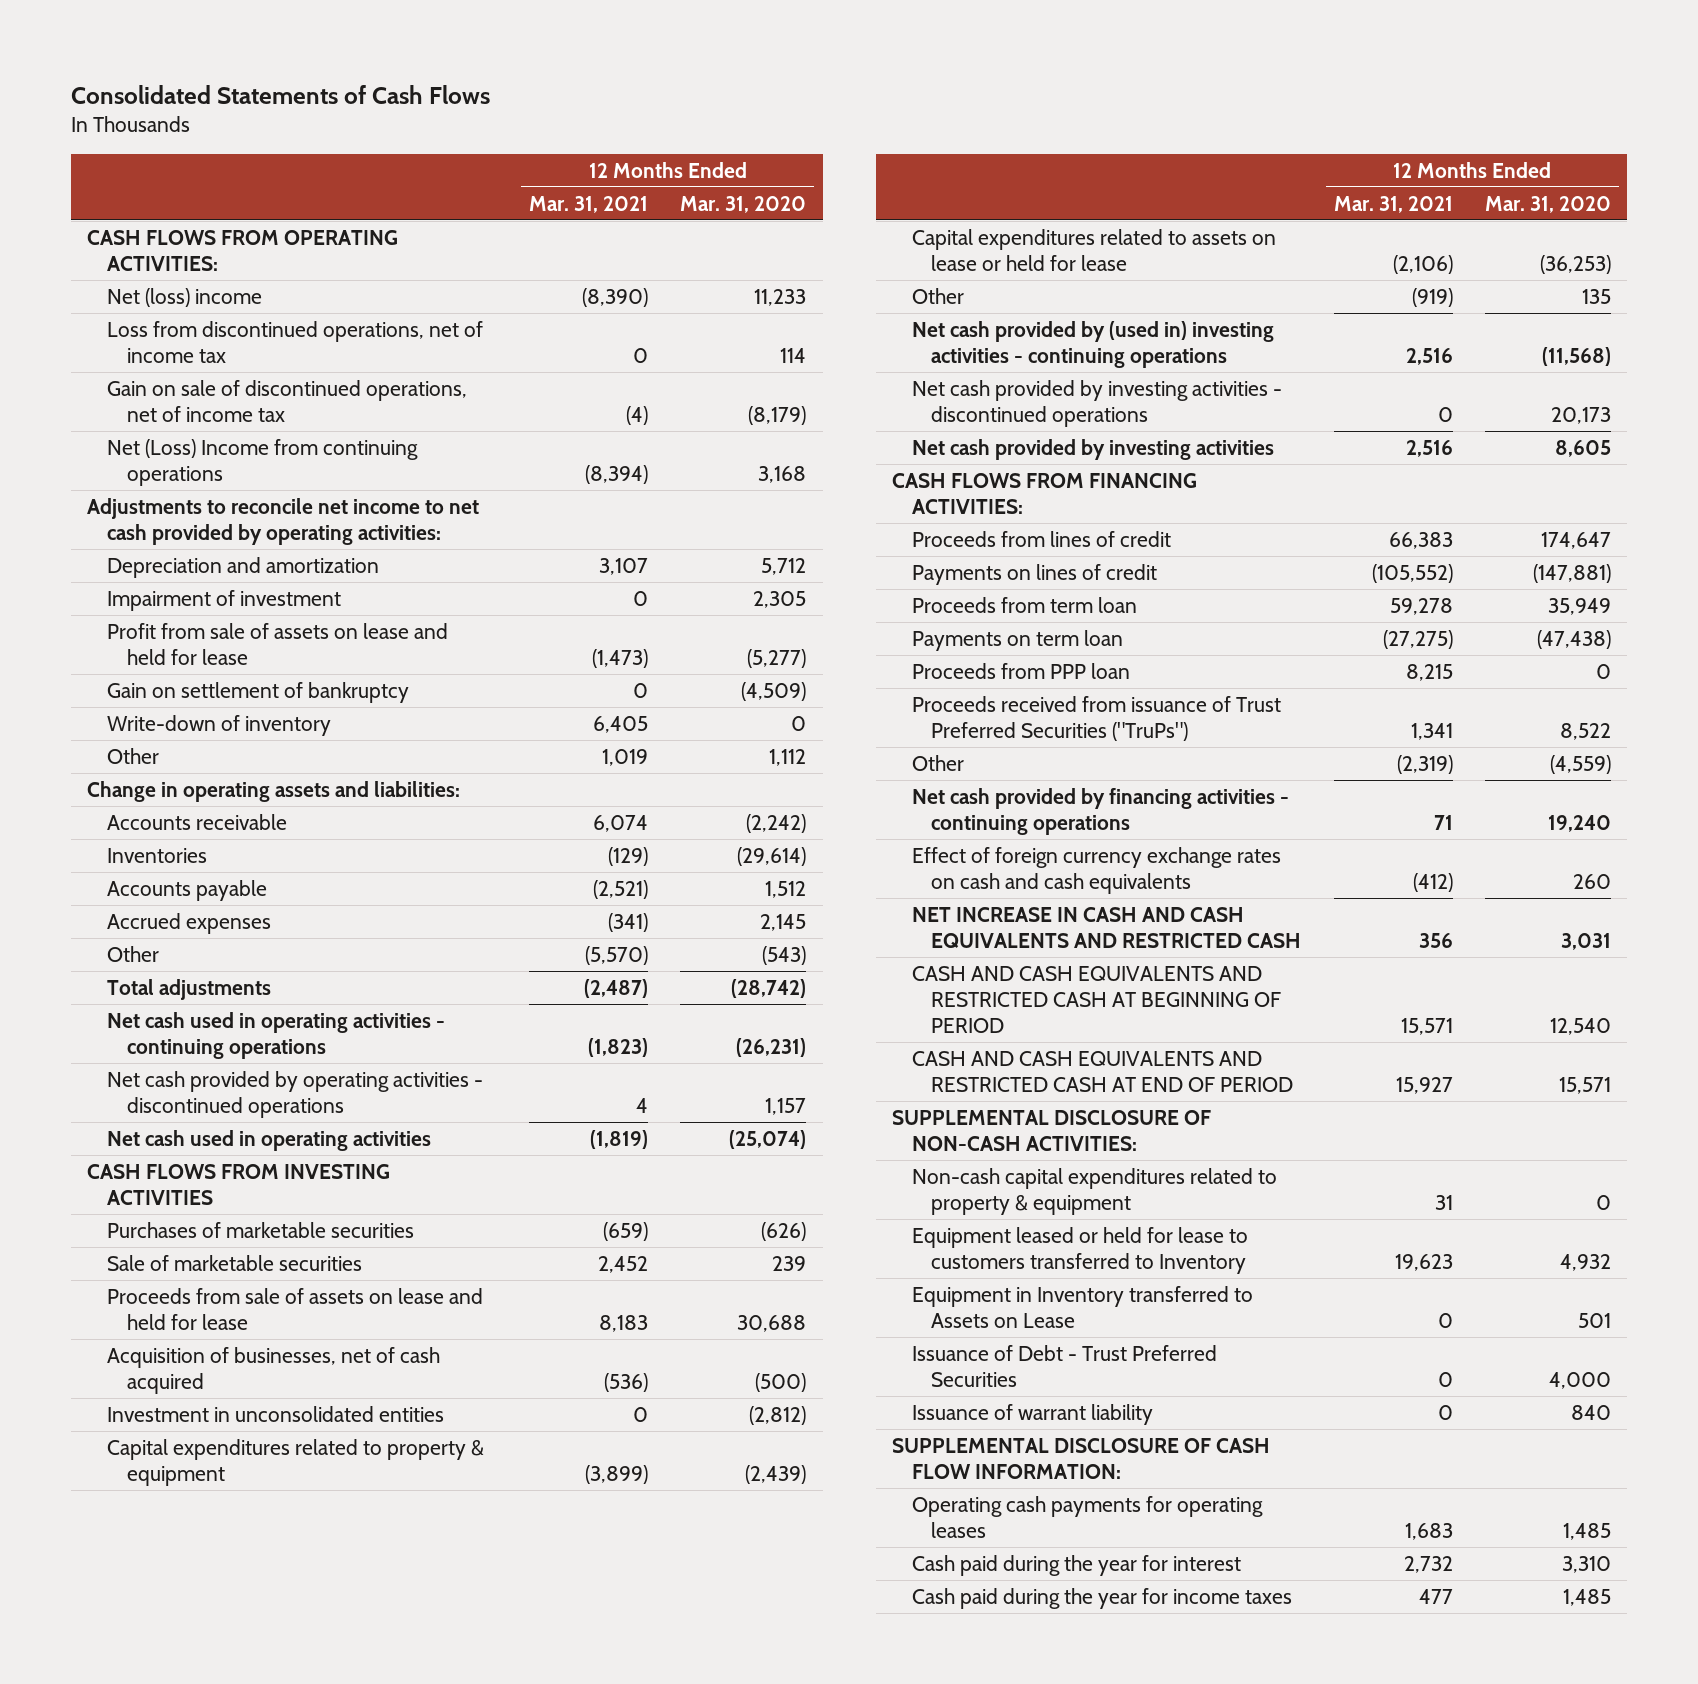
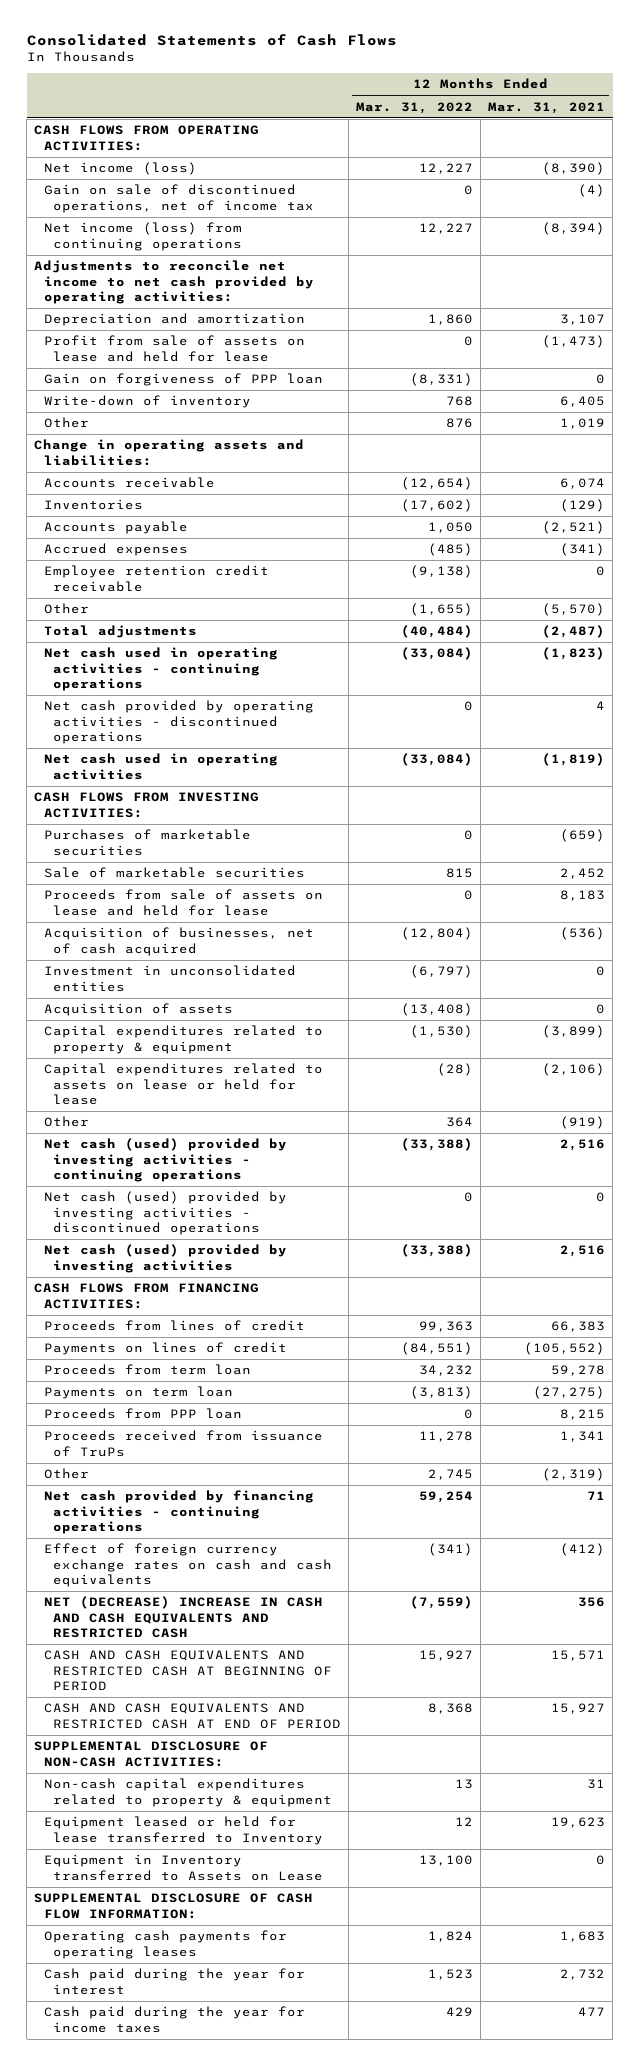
[680,195,807,213] Mar. 31, 2020 -> none
none -> [356,101,474,114] Mar. 31, 2022
[106,320,483,364] Loss from discontinued operations, net of income tax -> none
[106,287,262,307] Net (loss) income -> [43,162,197,176] Net income (loss)
[106,438,418,487] Net (Loss) Income from continuing operations -> [43,222,242,251] Net income (loss) from continuing operations
[106,589,341,611] Impairment of investment -> none
[106,681,409,703] Gain on settlement of bankruptcy -> none
none -> [43,373,323,387] Gain on forgiveness of PPP loan
none -> [43,565,269,592] Employee retention credit receivable
[87,1163,391,1206] CASH FLOWS FROM INVESTING ACTIVITIES -> [34,792,260,818] CASH FLOWS FROM INVESTING ACTIVITIES:
none -> [43,1003,233,1017] Acquisition of assets
[911,320,1274,369] Net cash provided by (used in) investing activities - continuing operations -> [43,1138,287,1182] Net cash (used) provided by investing activities - continuing operations
[911,379,1282,428] Net cash provided by investing activities - discontinued operations -> [43,1191,287,1235] Net cash (used) provided by investing activities - discontinued operations
[911,438,1274,460] Net cash provided by investing activities -> [43,1244,287,1273] Net cash (used) provided by investing activities
[911,695,1281,742] Proceeds received from issuance of Trust Preferred Securities ("TruPs") -> [43,1430,323,1457] Proceeds received from issuance of TruPs
[911,906,1302,949] NET INCREASE IN CASH AND CASH EQUIVALENTS AND RESTRICTED CASH -> [43,1596,323,1638] NET (DECREASE) INCREASE IN CASH AND CASH EQUIVALENTS AND RESTRICTED CASH
[911,1226,1248,1275] Equipment leased or held for lease to customers transferred to Inventory -> [43,1816,323,1845] Equipment leased or held for lease transferred to Inventory
[911,1344,1217,1388] Issuance of Debt - Trust Preferred Securities -> none
[911,1403,1153,1425] Issuance of warrant liability -> none

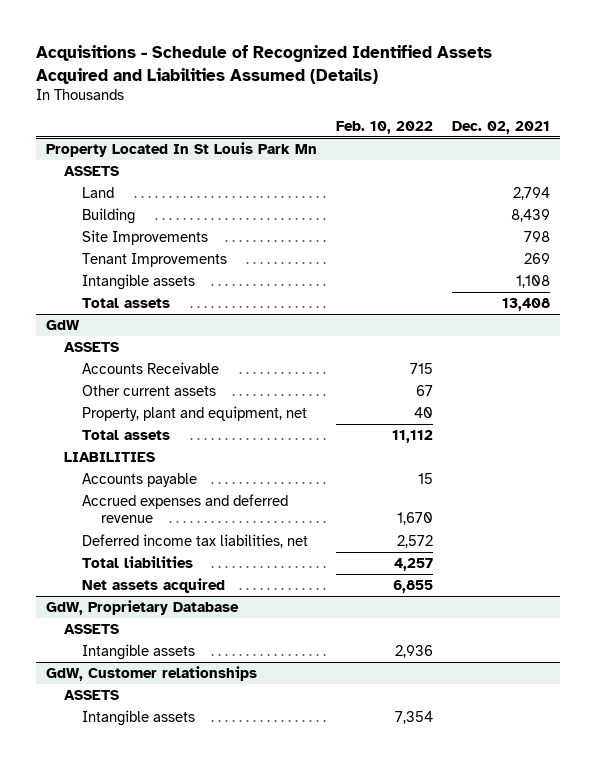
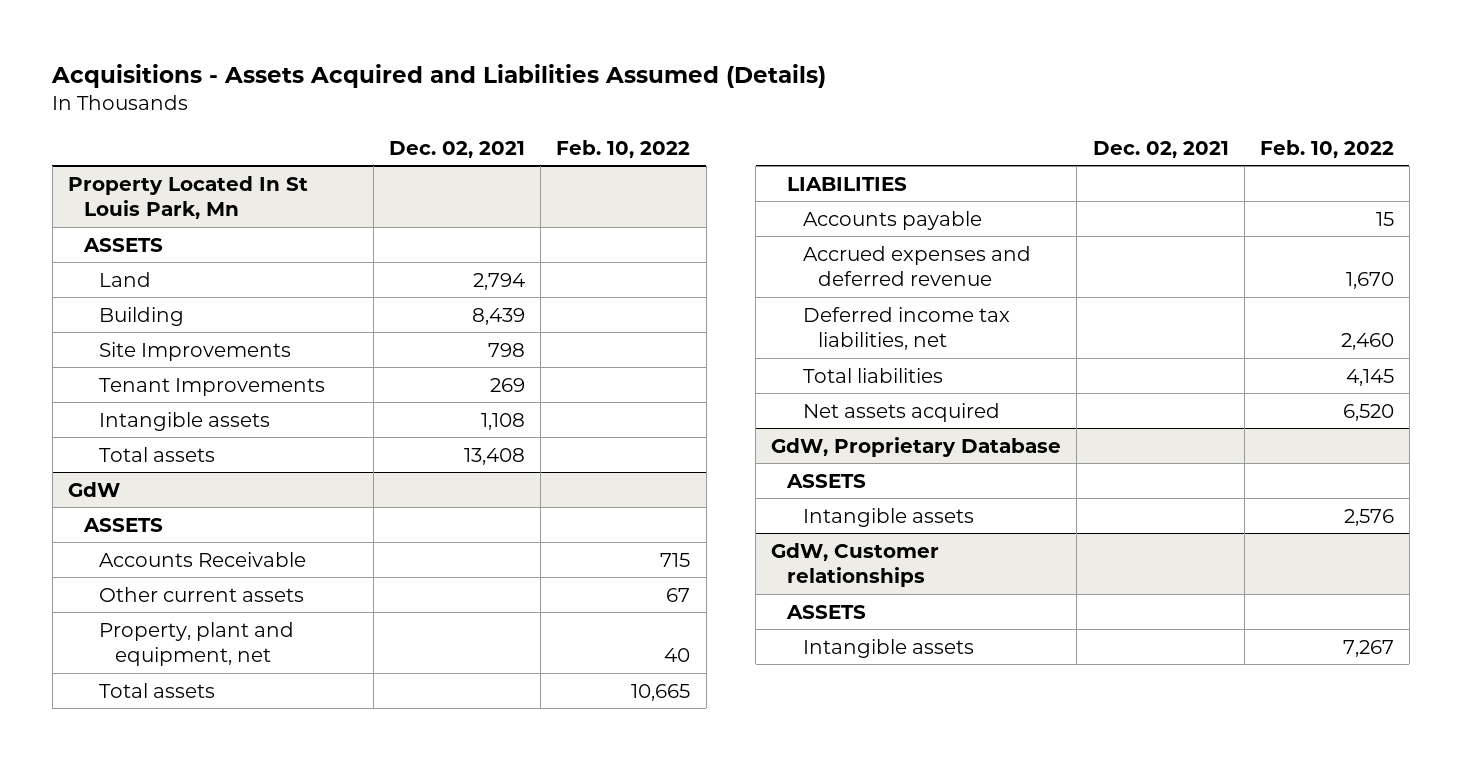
[35,45,492,84] Acquisitions - Schedule of Recognized Identified Assets Acquired and Liabilities Assumed (Details) -> [51,64,827,89] Acquisitions - Assets Acquired and Liabilities Assumed (Details)
[45,142,317,158] Property Located In St Louis Park Mn -> [67,175,308,220] Property Located In St Louis Park, Mn
[391,430,433,444] 11,112 -> [631,683,691,701] 10,665
[396,535,433,549] 2,572 -> [1340,333,1394,351] 2,460
[393,558,433,572] 4,257 -> [1345,368,1394,386] 4,145
[392,580,433,594] 6,855 -> [1342,403,1394,421] 6,520
[394,645,433,659] 2,936 -> [1343,508,1394,526] 2,576
[394,711,433,725] 7,354 -> [1342,639,1394,657] 7,267

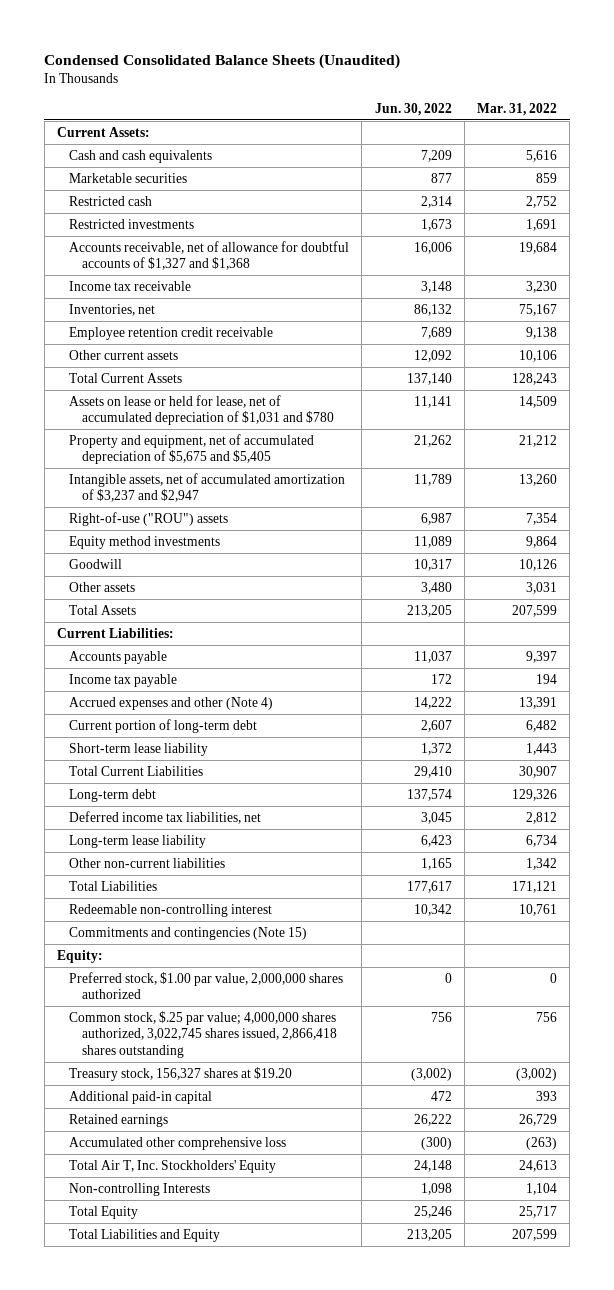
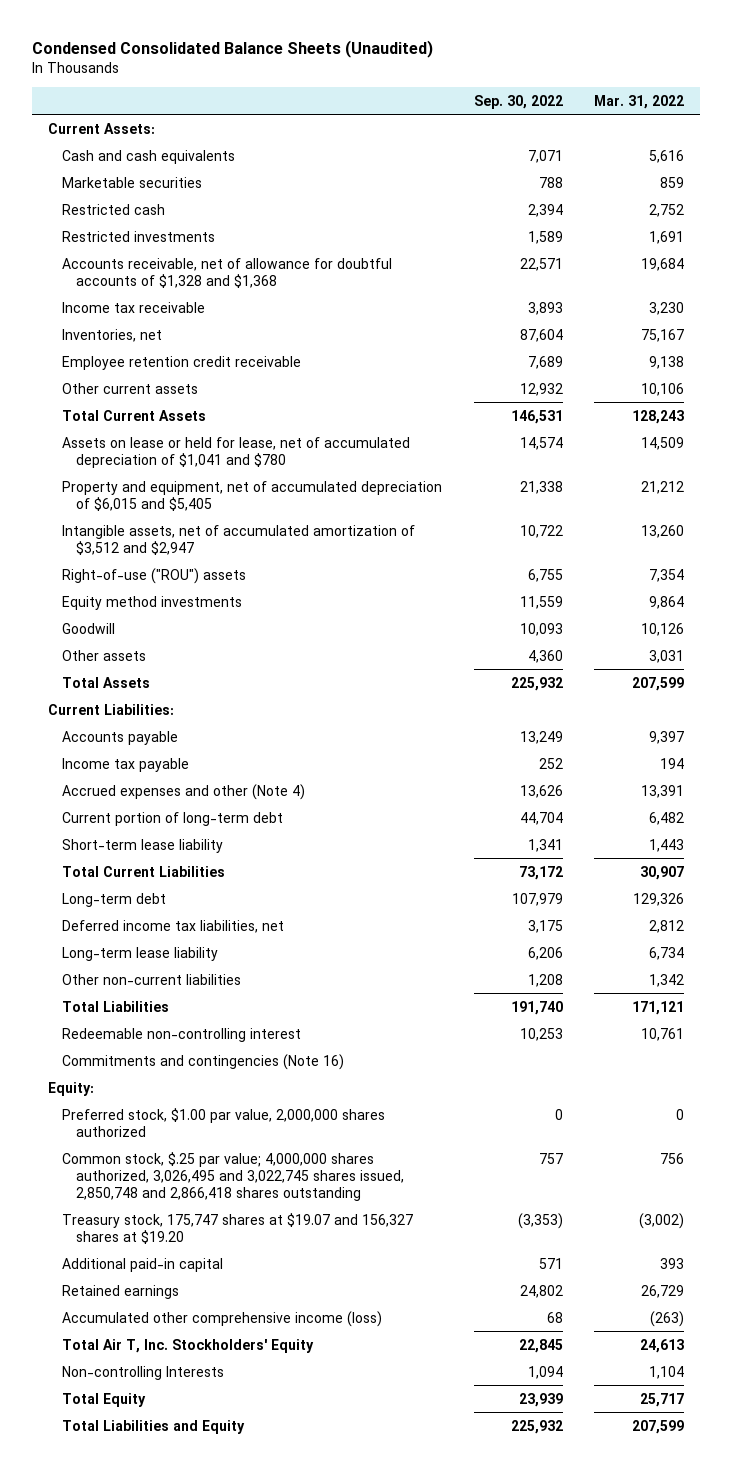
[374,102,452,116] Jun. 30, 2022 -> none
none -> [473,94,563,109] Sep. 30, 2022
[69,240,350,271] Accounts receivable, net of allowance for doubtful accounts of $1,327 and $1,368 -> [62,257,393,288] Accounts receivable, net of allowance for doubtful accounts of $1,328 and $1,368
[69,394,334,426] Assets on lease or held for lease, net of accumulated depreciation of $1,031 and $780 -> [62,436,411,468] Assets on lease or held for lease, net of accumulated depreciation of $1,041 and $780
[69,433,315,465] Property and equipment, net of accumulated depreciation of $5,675 and $5,405 -> [62,480,443,511] Property and equipment, net of accumulated depreciation of $6,015 and $5,405
[69,472,346,503] Intangible assets, net of accumulated amortization of $3,237 and $2,947 -> [62,524,416,555] Intangible assets, net of accumulated amortization of $3,512 and $2,947
[69,926,308,940] Commitments and contingencies (Note 15) -> [62,1053,345,1070] Commitments and contingencies (Note 16)
[69,1010,337,1058] Common stock, $.25 par value; 4,000,000 shares authorized, 3,022,745 shares issued, 2,866,418 shares outstanding -> [62,1151,405,1201] Common stock, $.25 par value; 4,000,000 shares authorized, 3,026,495 and 3,022,745 shares issued, 2,850,748 and 2,866,418 shares outstanding
[69,1066,293,1081] Treasury stock, 156,327 shares at $19.20 -> [62,1212,414,1244] Treasury stock, 175,747 shares at $19.07 and 156,327 shares at $19.20
[69,1136,287,1150] Accumulated other comprehensive loss -> [62,1310,383,1327] Accumulated other comprehensive income (loss)

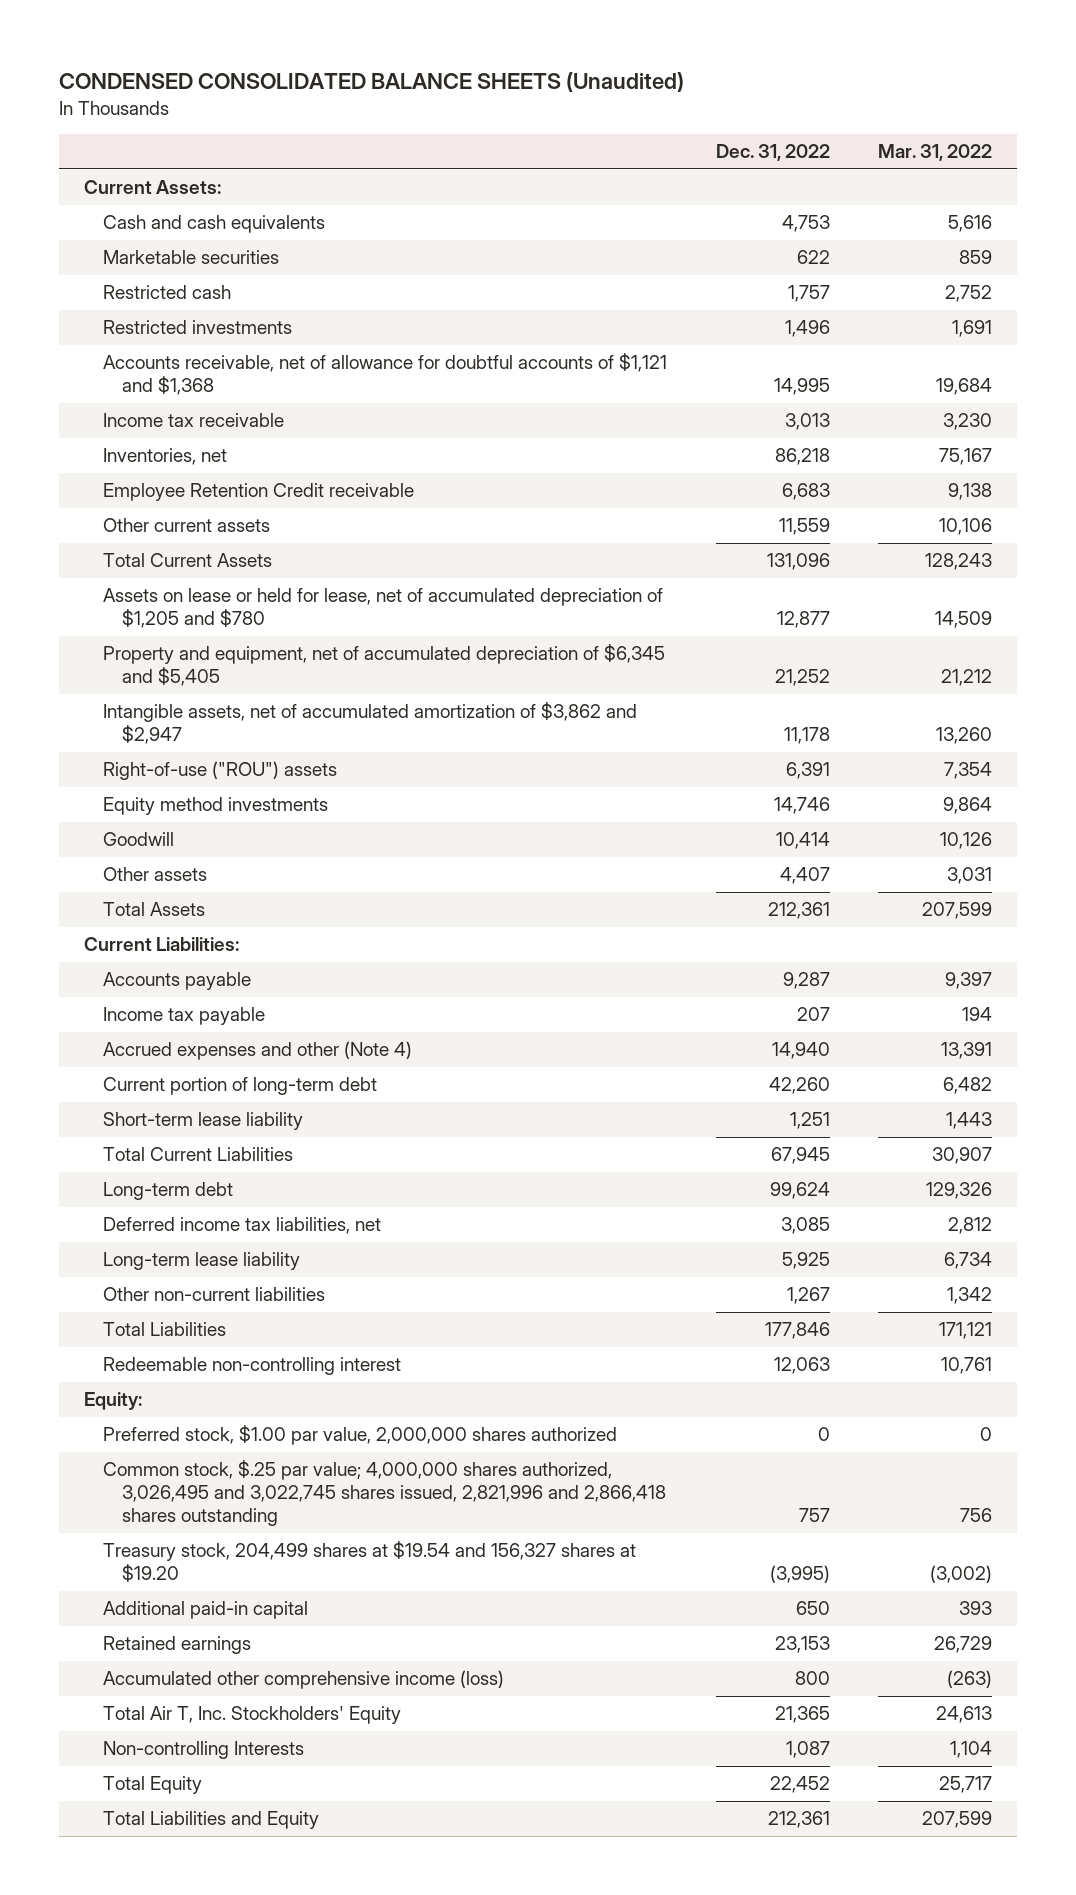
[32,39,434,58] Condensed Consolidated Balance Sheets (Unaudited) -> [59,72,685,93] CONDENSED CONSOLIDATED BALANCE SHEETS (Unaudited)
[473,94,563,109] Sep. 30, 2022 -> none
none -> [715,144,830,162] Dec. 31, 2022
[62,257,393,288] Accounts receivable, net of allowance for doubtful accounts of $1,328 and $1,368 -> [102,353,667,396] Accounts receivable, net of allowance for doubtful accounts of $1,121 and $1,368
[62,355,302,370] Employee retention credit receivable -> [102,483,414,502] Employee Retention Credit receivable
[62,436,411,468] Assets on lease or held for lease, net of accumulated depreciation of $1,041 and $780 -> [102,588,663,629] Assets on lease or held for lease, net of accumulated depreciation of $1,205 and $780
[62,480,443,511] Property and equipment, net of accumulated depreciation of $6,015 and $5,405 -> [102,644,665,687] Property and equipment, net of accumulated depreciation of $6,345 and $5,405
[62,524,416,555] Intangible assets, net of accumulated amortization of $3,512 and $2,947 -> [102,702,637,745] Intangible assets, net of accumulated amortization of $3,862 and $2,947
[62,1053,345,1070] Commitments and contingencies (Note 16) -> none
[62,1151,405,1201] Common stock, $.25 par value; 4,000,000 shares authorized, 3,026,495 and 3,022,745 shares issued, 2,850,748 and 2,866,418 shares outstanding -> [102,1460,666,1527] Common stock, $.25 par value; 4,000,000 shares authorized, 3,026,495 and 3,022,745 shares issued, 2,821,996 and 2,866,418 shares outstanding
[62,1212,414,1244] Treasury stock, 175,747 shares at $19.07 and 156,327 shares at $19.20 -> [102,1541,636,1583] Treasury stock, 204,499 shares at $19.54 and 156,327 shares at $19.20

